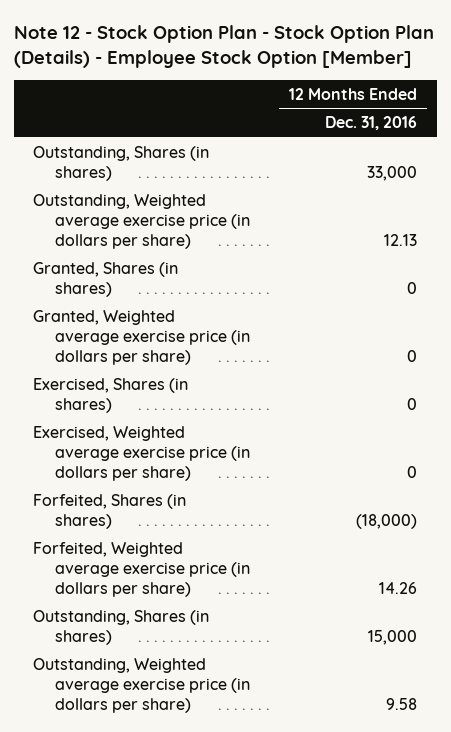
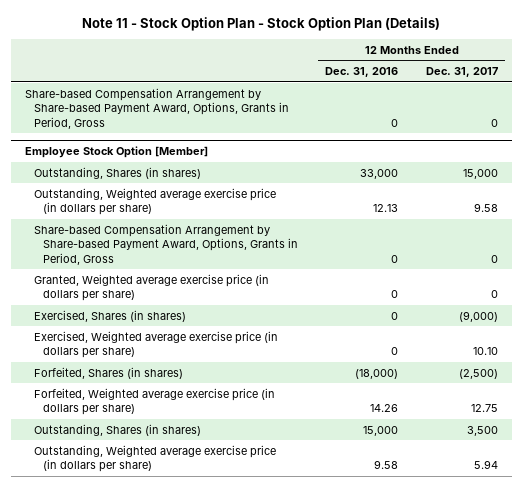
[13,25,434,69] Note 12 - Stock Option Plan - Stock Option Plan (Details) - Employee Stock Option [Member] -> [82,17,441,32] Note 11 - Stock Option Plan - Stock Option Plan (Details)
none -> [426,67,499,78] Dec. 31, 2017
none -> [24,87,289,129] Share-based Compensation Arrangement by Share-based Payment Award, Options, Grants in Period, Gross
none -> [24,145,208,158] Employee Stock Option [Member]
[33,261,179,297] Granted, Shares (in shares) -> [33,223,298,265] Share-based Compensation Arrangement by Share-based Payment Award, Options, Grants in Period, Gross

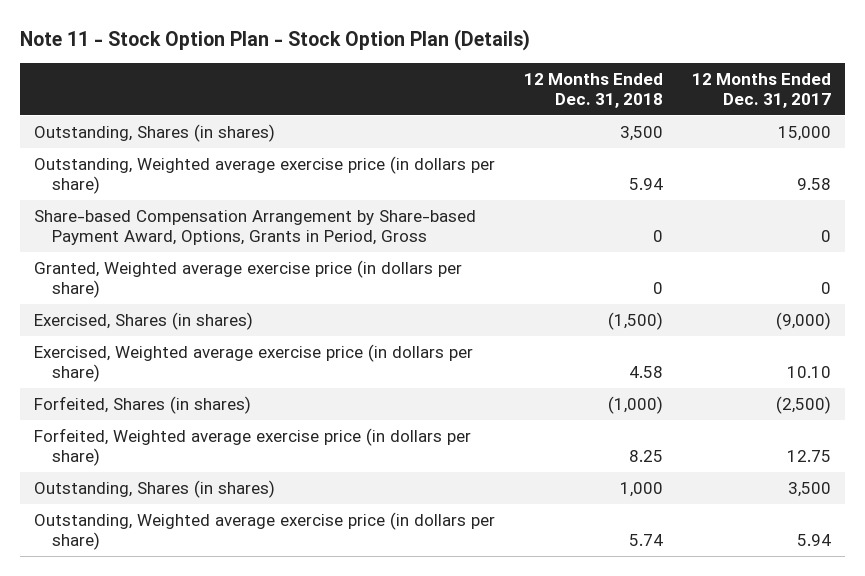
[325,67,399,78] Dec. 31, 2016 -> none
none -> [523,73,663,109] 12 Months Ended Dec. 31, 2018
[24,87,289,129] Share-based Compensation Arrangement by Share-based Payment Award, Options, Grants in Period, Gross -> none
[24,145,208,158] Employee Stock Option [Member] -> none

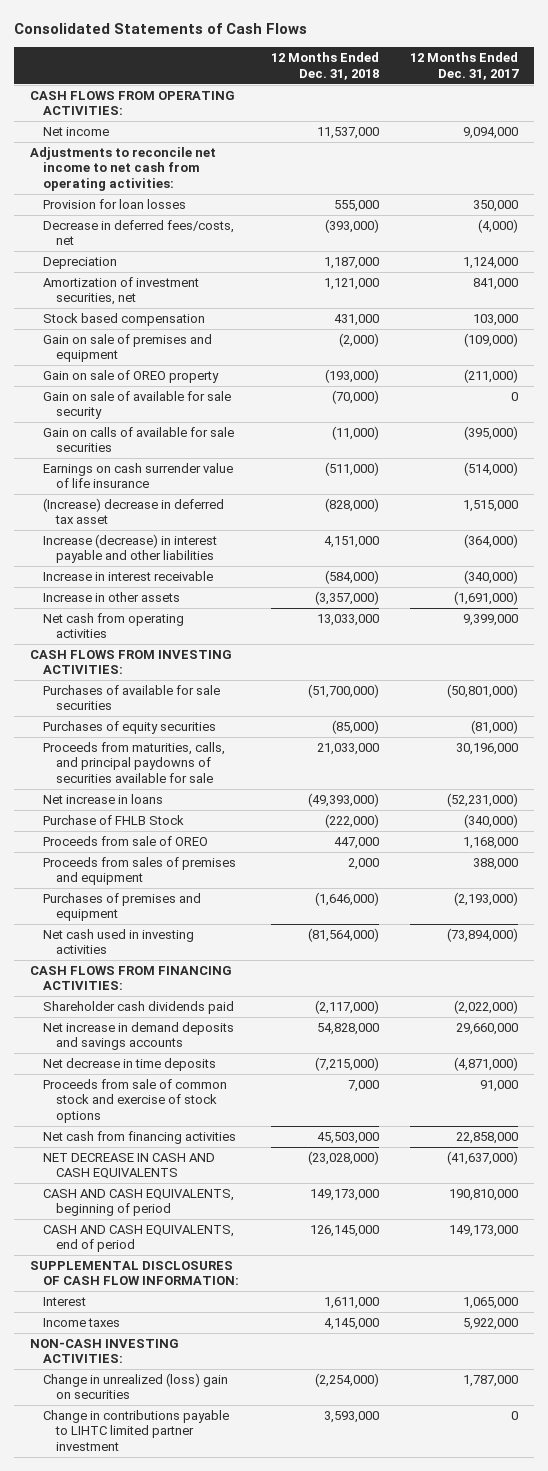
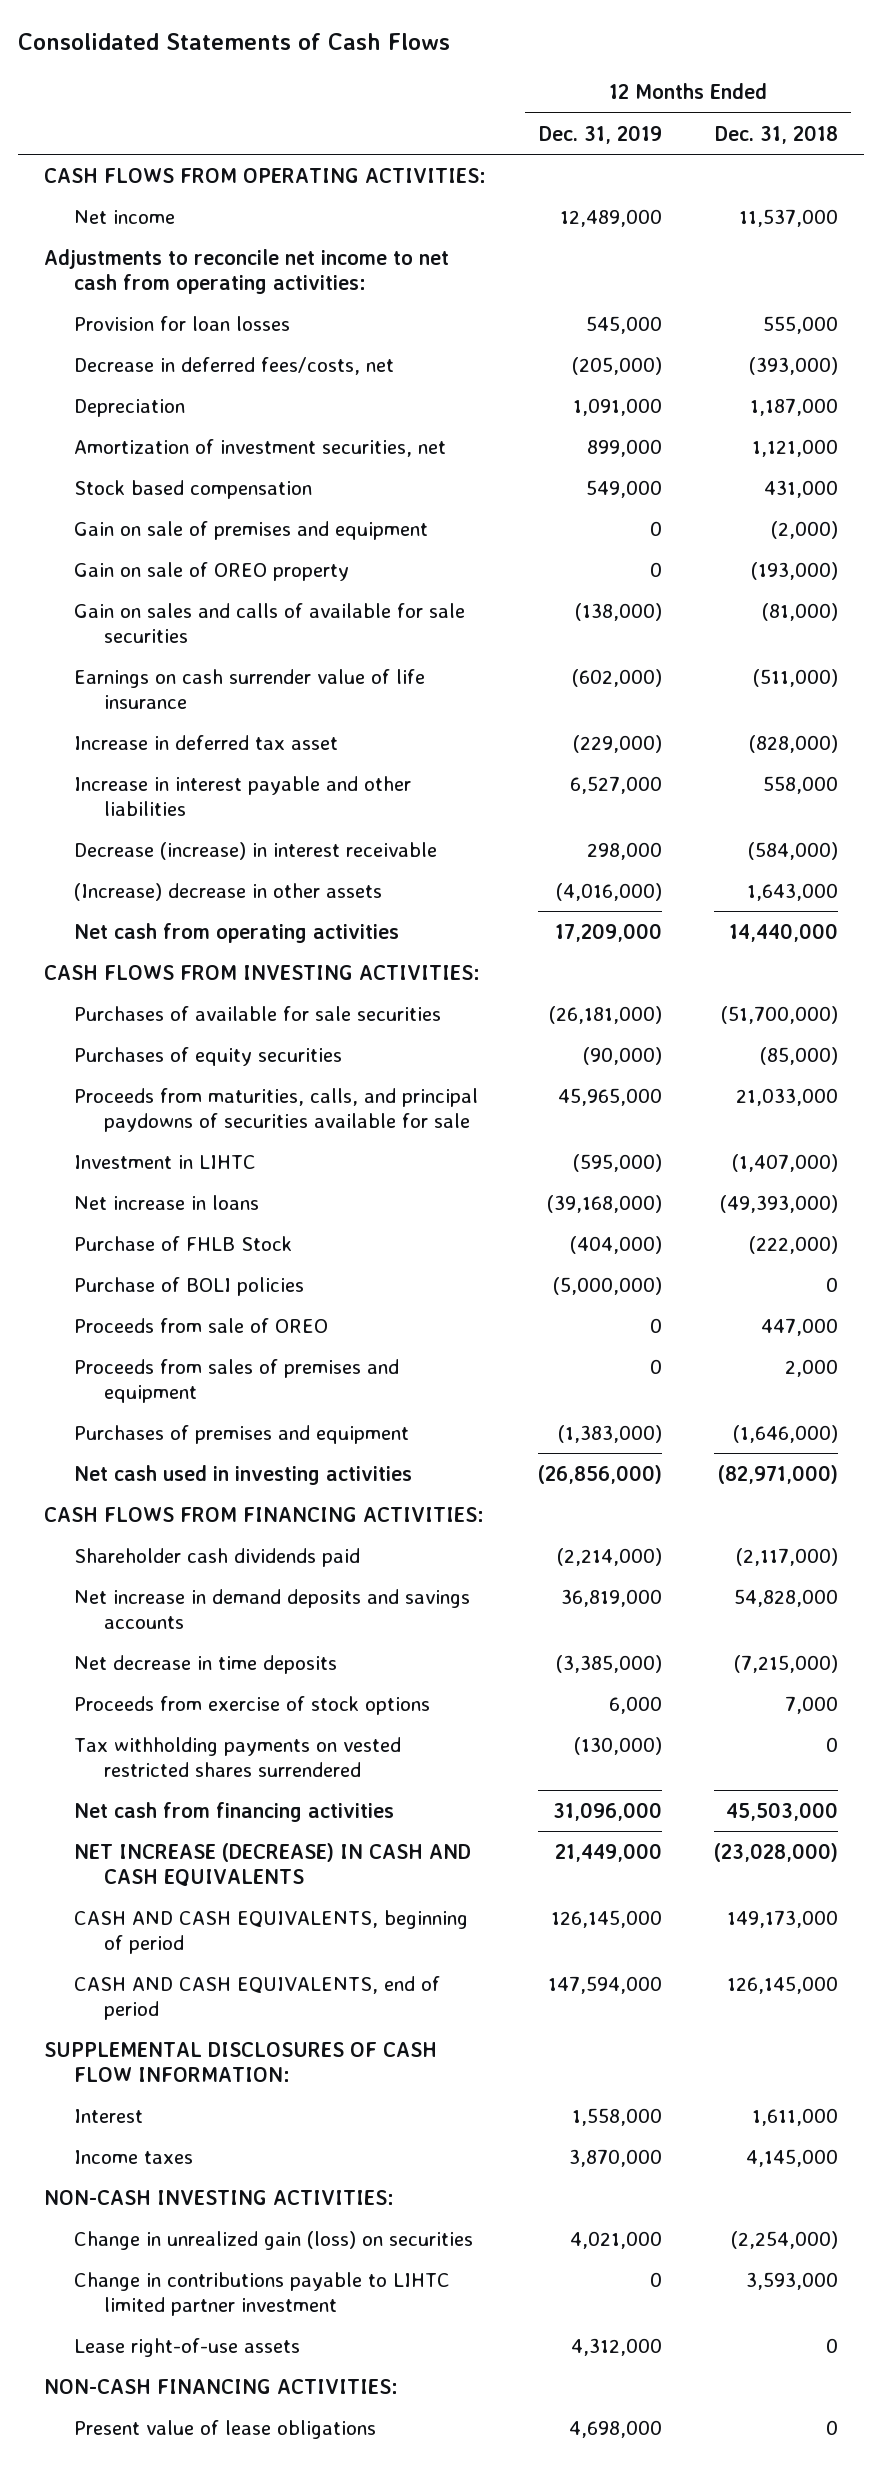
[410,52,520,80] 12 Months Ended Dec. 31, 2017 -> none
none -> [538,124,662,144] Dec. 31, 2019
[42,391,231,420] Gain on sale of available for sale security -> none
[42,427,234,453] Gain on calls of available for sale securities -> [73,602,465,643] Gain on sales and calls of available for sale securities
[331,426,379,441] (11,000) -> [761,602,838,621] (81,000)
[42,498,224,525] (Increase) decrease in deferred tax asset -> [73,734,338,750] Increase in deferred tax asset
[42,534,217,564] Increase (decrease) in interest payable and other liabilities -> [73,775,411,816] Increase in interest payable and other liabilities
[323,536,379,549] 4,151,000 -> [762,775,838,794] 558,000
[42,571,213,582] Increase in interest receivable -> [73,841,437,860] Decrease (increase) in interest receivable
[42,592,180,603] Increase in other assets -> [73,882,382,901] (Increase) decrease in other assets
[314,591,379,606] (3,357,000) -> [746,882,838,901] 1,643,000
[316,614,379,627] 13,033,000 -> [728,922,838,942] 14,440,000
none -> [73,1154,256,1169] Investment in LIHTC
none -> [73,1276,304,1296] Purchase of BOLI policies
[307,928,379,943] (81,564,000) -> [717,1464,838,1484] (82,971,000)
[42,1079,227,1123] Proceeds from sale of common stock and exercise of stock options -> [73,1695,430,1715] Proceeds from exercise of stock options
none -> [73,1736,401,1777] Tax withholding payments on vested restricted shares surrendered
[42,1153,215,1180] NET DECREASE IN CASH AND CASH EQUIVALENTS -> [73,1842,471,1887] NET INCREASE (DECREASE) IN CASH AND CASH EQUIVALENTS
[42,1373,228,1400] Change in unrealized (loss) gain on securities -> [73,2230,473,2250] Change in unrealized gain (loss) on securities
none -> [73,2337,300,2357] Lease right-of-use assets
none -> [43,2378,398,2394] NON-CASH FINANCING ACTIVITIES:
none -> [73,2419,376,2439] Present value of lease obligations

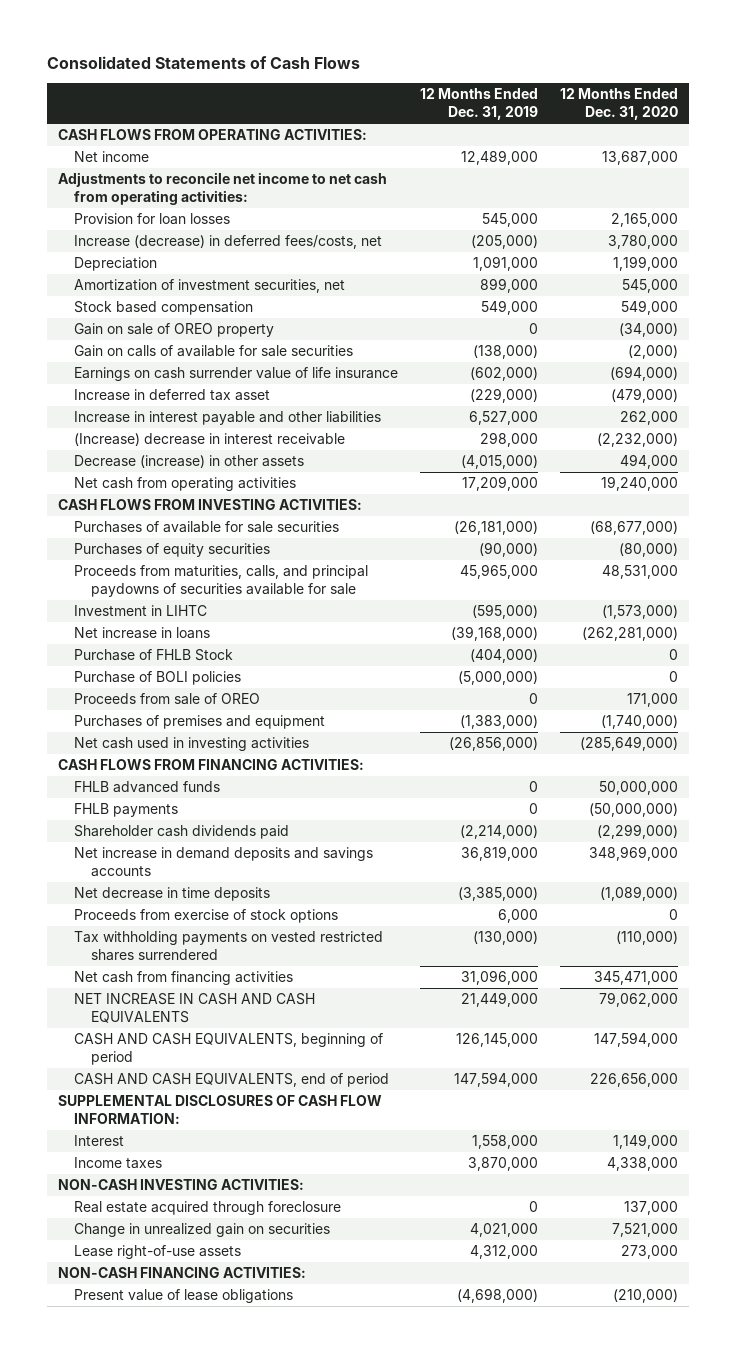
[714,124,838,144] Dec. 31, 2018 -> none
none -> [559,88,678,121] 12 Months Ended Dec. 31, 2020
[73,356,394,375] Decrease in deferred fees/costs, net -> [74,235,383,250] Increase (decrease) in deferred fees/costs, net
[73,520,428,540] Gain on sale of premises and equipment -> none
[73,602,465,643] Gain on sales and calls of available for sale securities -> [74,345,354,358] Gain on calls of available for sale securities
[73,841,437,860] Decrease (increase) in interest receivable -> [74,433,346,447] (Increase) decrease in interest receivable
[73,882,382,901] (Increase) decrease in other assets -> [74,455,305,469] Decrease (increase) in other assets
[555,882,662,901] (4,016,000) -> [461,455,539,470] (4,015,000)
[73,1358,399,1403] Proceeds from sales of premises and equipment -> none
none -> [74,781,221,794] FHLB advanced funds
none -> [74,803,179,818] FHLB payments
[73,1842,471,1887] NET INCREASE (DECREASE) IN CASH AND CASH EQUIVALENTS -> [74,993,316,1024] NET INCREASE IN CASH AND CASH EQUIVALENTS
[73,2271,450,2316] Change in contributions payable to LIHTC limited partner investment -> none
none -> [74,1201,342,1216] Real estate acquired through foreclosure
[73,2230,473,2250] Change in unrealized gain (loss) on securities -> [74,1223,331,1238] Change in unrealized gain on securities
[568,2419,662,2438] 4,698,000 -> [457,1288,539,1304] (4,698,000)

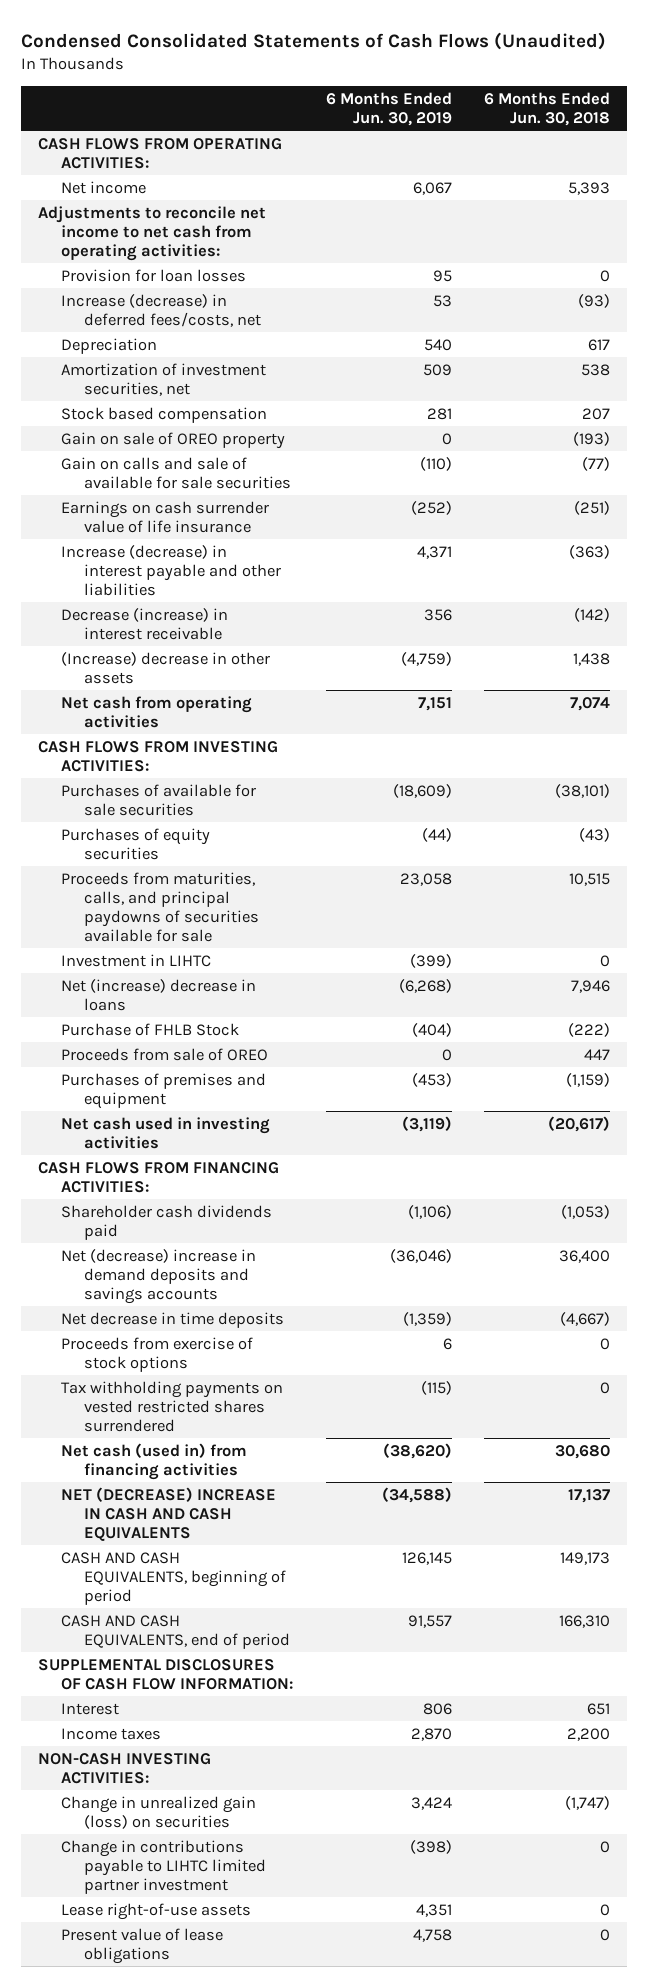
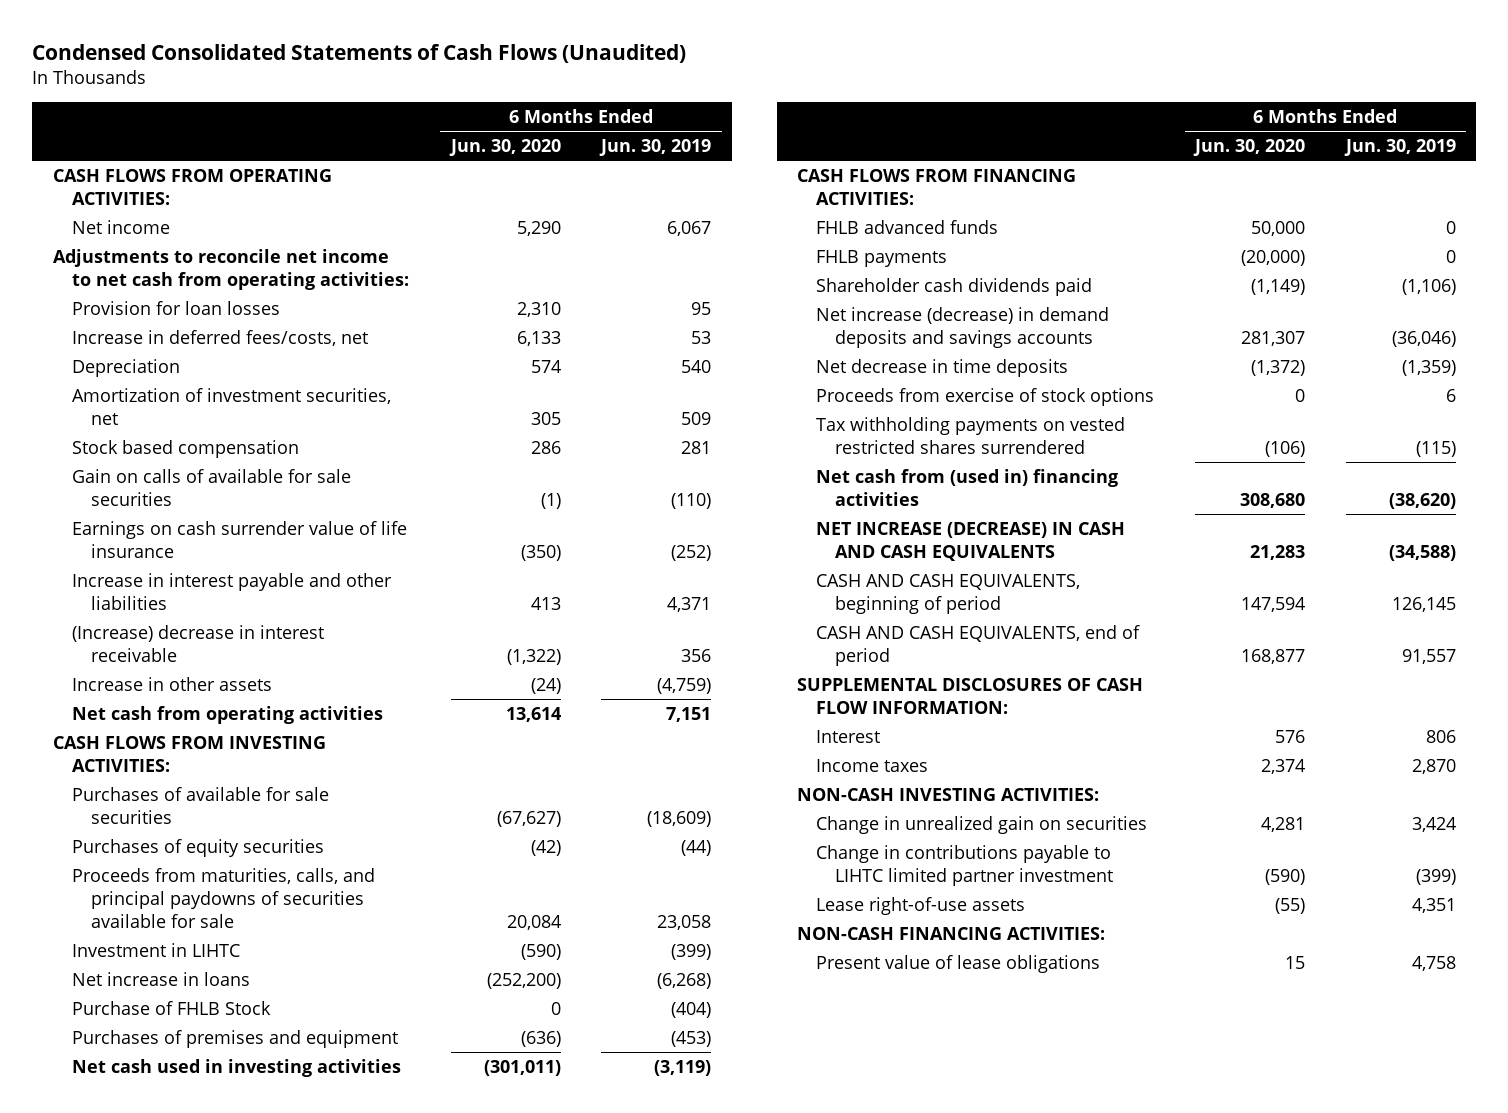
[484,91,611,126] 6 Months Ended Jun. 30, 2018 -> none
none -> [448,139,561,157] Jun. 30, 2020
[60,293,261,327] Increase (decrease) in deferred fees/costs, net -> [71,329,368,346] Increase in deferred fees/costs, net
[60,431,285,449] Gain on sale of OREO property -> none
[60,456,291,489] Gain on calls and sale of available for sale securities -> [71,468,351,506] Gain on calls of available for sale securities
[60,544,281,596] Increase (decrease) in interest payable and other liabilities -> [71,572,392,610] Increase in interest payable and other liabilities
[60,607,228,640] Decrease (increase) in interest receivable -> [71,624,324,662] (Increase) decrease in interest receivable
[60,651,270,684] (Increase) decrease in other assets -> [71,676,272,691] Increase in other assets
[60,978,256,1011] Net (increase) decrease in loans -> [71,971,250,986] Net increase in loans
[60,1047,268,1061] Proceeds from sale of OREO -> none
none -> [815,219,998,234] FHLB advanced funds
none -> [815,249,947,267] FHLB payments
[60,1248,256,1304] Net (decrease) increase in demand deposits and savings accounts -> [815,306,1109,348] Net increase (decrease) in demand deposits and savings accounts
[60,1442,247,1480] Net cash (used in) from financing activities -> [815,468,1118,506] Net cash from (used in) financing activities
[60,1486,276,1541] NET (DECREASE) INCREASE IN CASH AND CASH EQUIVALENTS -> [815,521,1125,561] NET INCREASE (DECREASE) IN CASH AND CASH EQUIVALENTS
[60,1795,256,1829] Change in unrealized gain (loss) on securities -> [815,815,1147,834] Change in unrealized gain on securities
[409,1839,452,1854] (398) -> [1415,868,1456,885] (399)
none -> [797,926,1106,940] NON-CASH FINANCING ACTIVITIES:

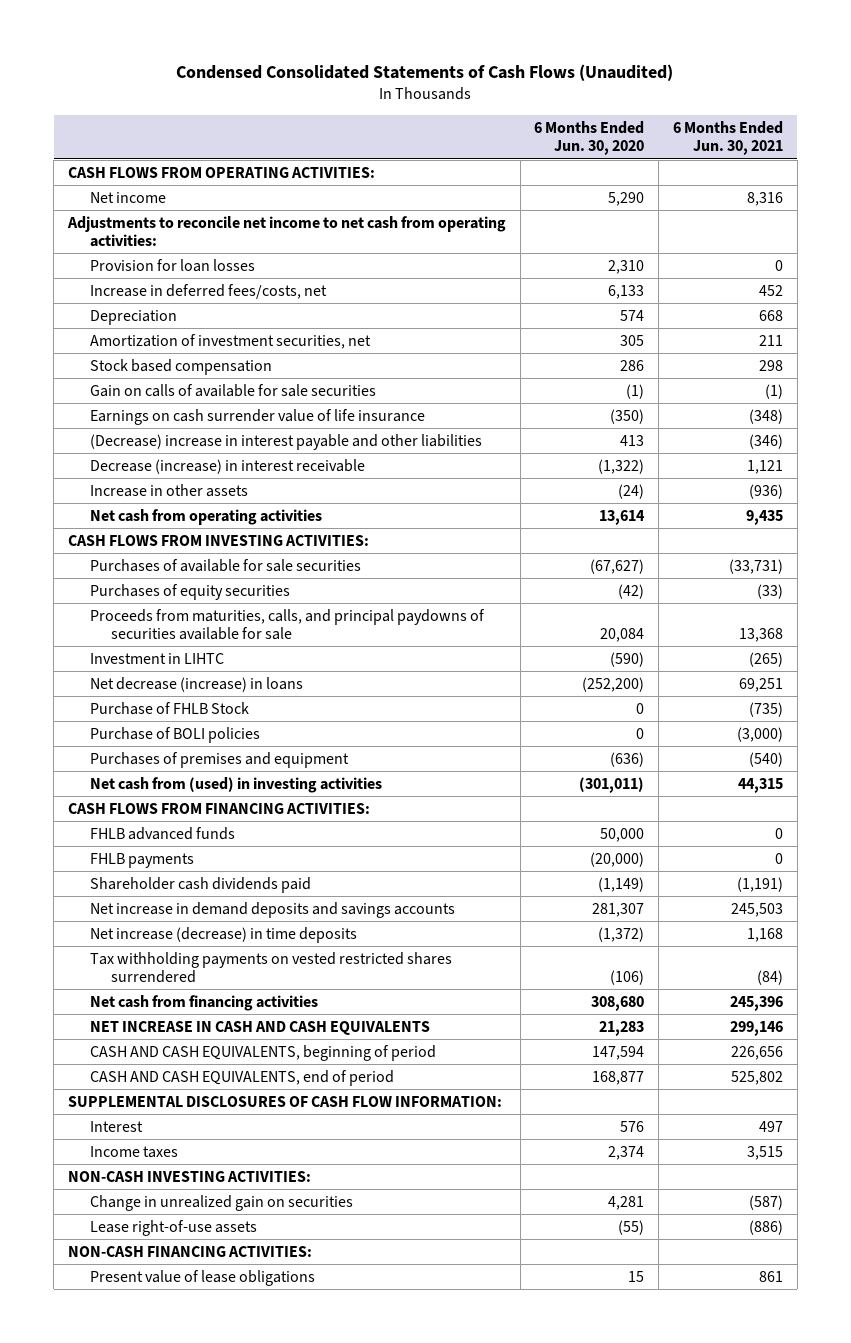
[599,139,712,157] Jun. 30, 2019 -> none
none -> [672,120,783,156] 6 Months Ended Jun. 30, 2021
[71,572,392,610] Increase in interest payable and other liabilities -> [89,433,482,450] (Decrease) increase in interest payable and other liabilities
[71,624,324,662] (Increase) decrease in interest receivable -> [89,458,365,474] Decrease (increase) in interest receivable
[71,971,250,986] Net increase in loans -> [89,676,303,692] Net decrease (increase) in loans
none -> [89,726,260,743] Purchase of BOLI policies
[71,1058,401,1077] Net cash used in investing activities -> [89,776,382,793] Net cash from (used) in investing activities
[815,387,1154,406] Proceeds from exercise of stock options -> none
[815,306,1109,348] Net increase (decrease) in demand deposits and savings accounts -> [89,901,455,918] Net increase in demand deposits and savings accounts
[815,358,1068,377] Net decrease in time deposits -> [89,926,357,943] Net increase (decrease) in time deposits
[815,468,1118,506] Net cash from (used in) financing activities -> [89,994,318,1011] Net cash from financing activities
[815,521,1125,561] NET INCREASE (DECREASE) IN CASH AND CASH EQUIVALENTS -> [89,1020,430,1035] NET INCREASE IN CASH AND CASH EQUIVALENTS
[815,844,1113,886] Change in contributions payable to LIHTC limited partner investment -> none

